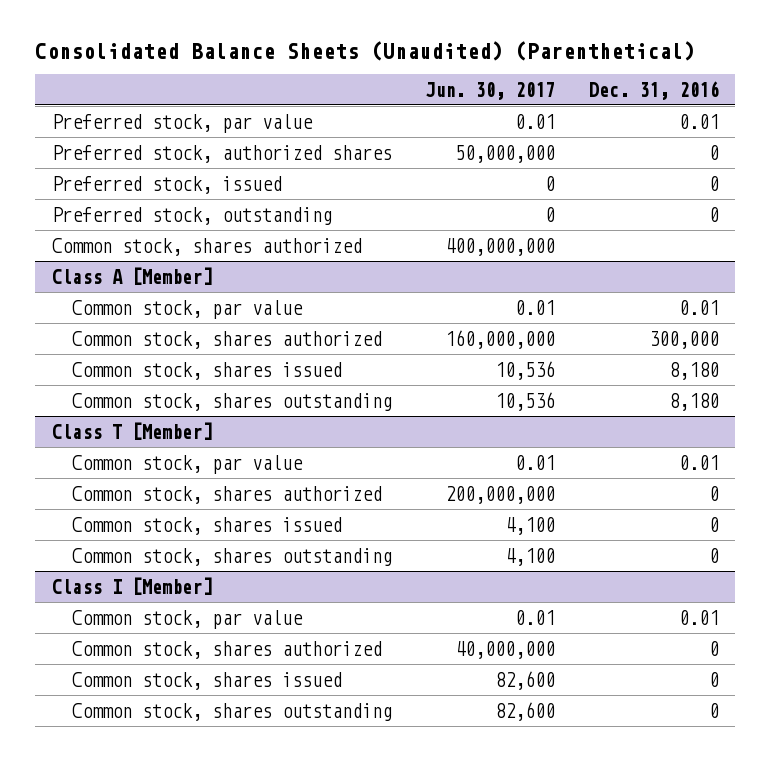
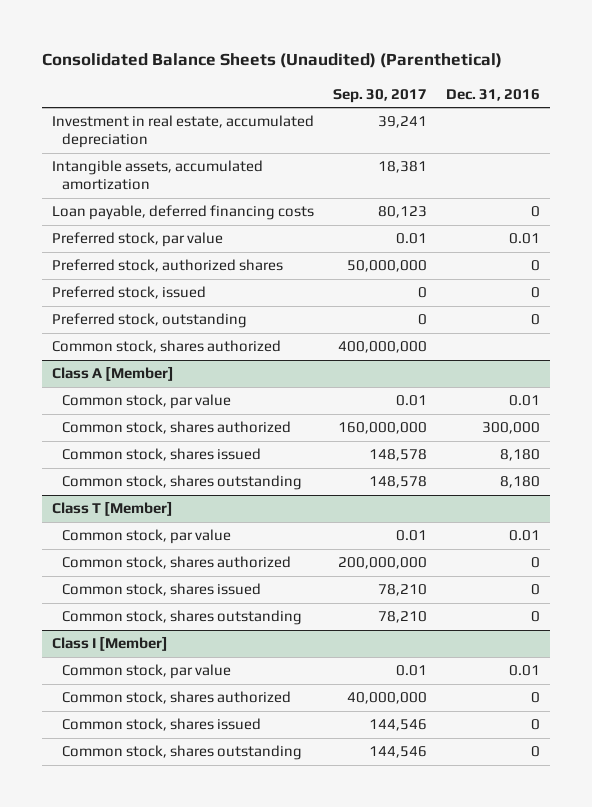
[425,81,556,100] Jun. 30, 2017 -> none
none -> [333,88,428,103] Sep. 30, 2017
none -> [51,115,314,148] Investment in real estate, accumulated depreciation
none -> [51,160,263,190] Intangible assets, accumulated amortization
none -> [51,205,314,221] Loan payable, deferred financing costs

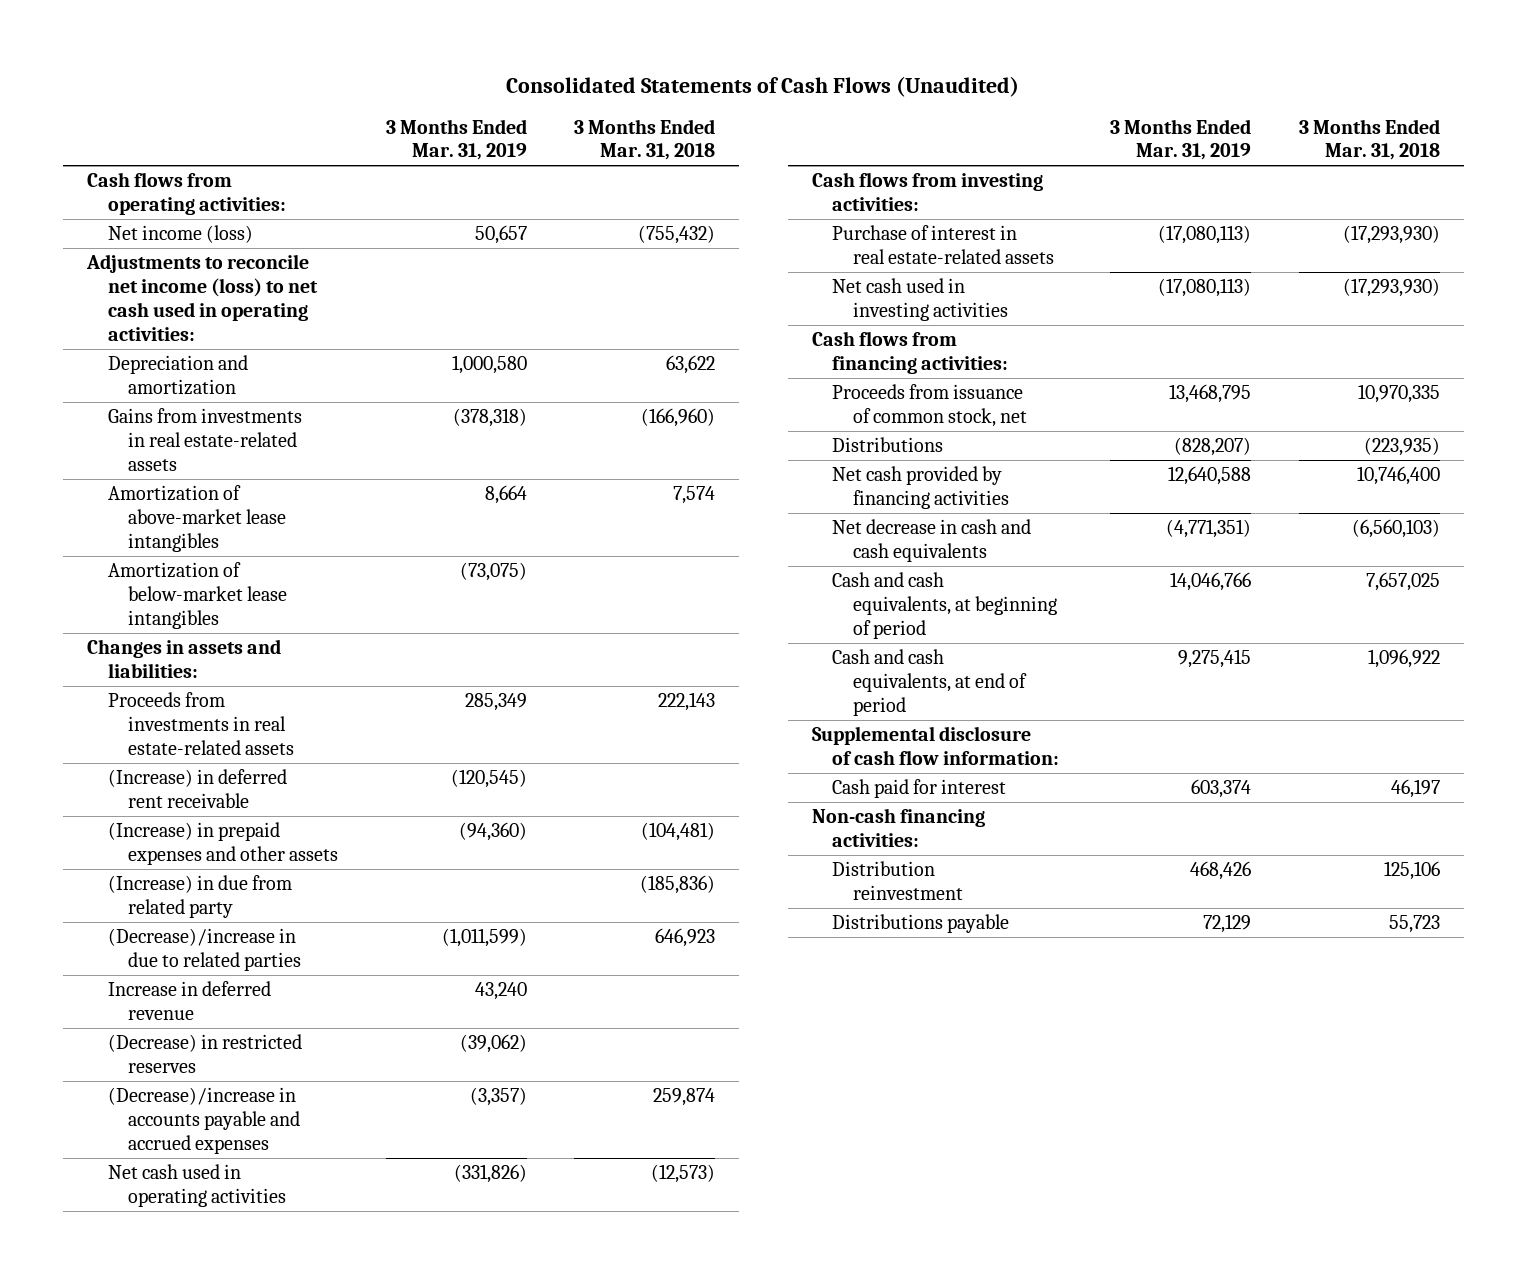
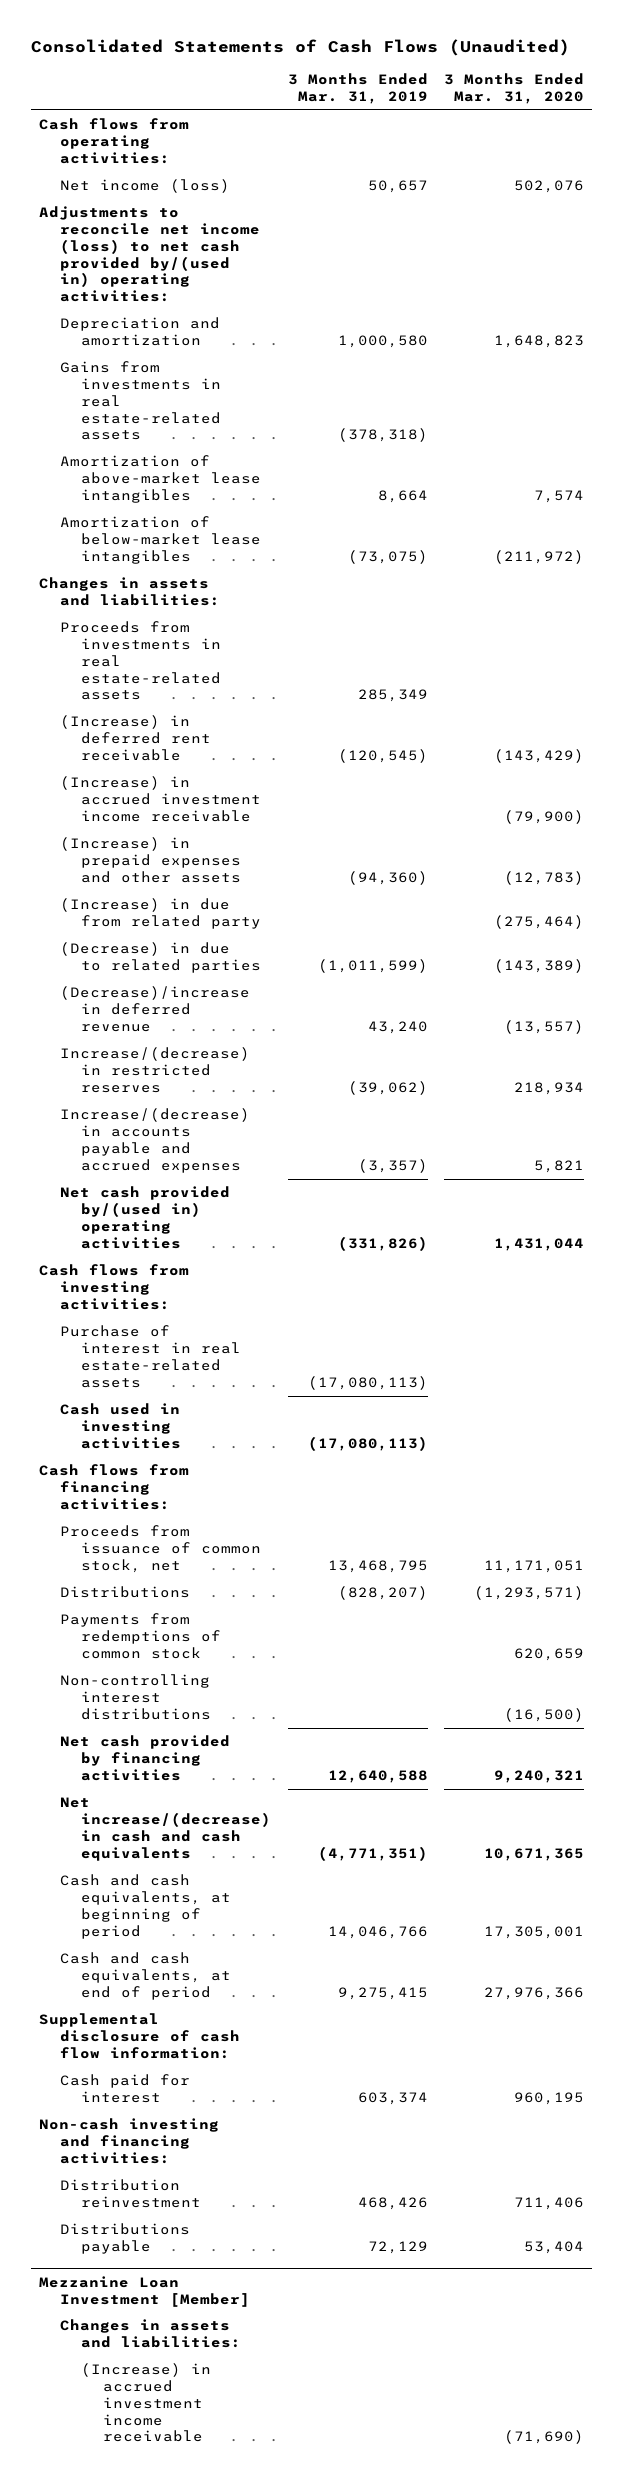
[574,118,716,161] 3 Months Ended Mar. 31, 2018 -> none
none -> [443,72,584,104] 3 Months Ended Mar. 31, 2020
[86,254,318,341] Adjustments to reconcile net income (loss) to net cash used in operating activities: -> [38,206,261,303] Adjustments to reconcile net income (loss) to net cash provided by/(used in) operating activities:
none -> [60,776,262,822] (Increase) in accrued investment income receivable
[107,928,302,971] (Decrease)/increase in due to related parties -> [60,942,262,974] (Decrease) in due to related parties
[107,981,271,1020] Increase in deferred revenue -> [60,986,251,1032] (Decrease)/increase in deferred revenue
[107,1034,302,1073] (Decrease) in restricted reserves -> [60,1047,251,1093] Increase/(decrease) in restricted reserves
[107,1087,301,1154] (Decrease)/increase in accounts payable and accrued expenses -> [60,1108,251,1173] Increase/(decrease) in accounts payable and accrued expenses
[107,1164,287,1207] Net cash used in operating activities -> [60,1186,231,1249] Net cash provided by/(used in) operating activities
[832,278,1008,321] Net cash used in investing activities -> [60,1403,182,1449] Cash used in investing activities
none -> [60,1613,222,1659] Payments from redemptions of common stock
none -> [60,1674,212,1720] Non-controlling interest distributions
[832,519,1032,562] Net decrease in cash and cash equivalents -> [60,1797,272,1861] Net increase/(decrease) in cash and cash equivalents
[811,808,985,847] Non-cash financing activities: -> [38,2118,219,2164] Non-cash investing and financing activities:
none -> [38,2275,251,2307] Mezzanine Loan Investment [Member]
none -> [60,2319,242,2349] Changes in assets and liabilities:
none -> [81,2363,212,2443] (Increase) in accrued investment income receivable

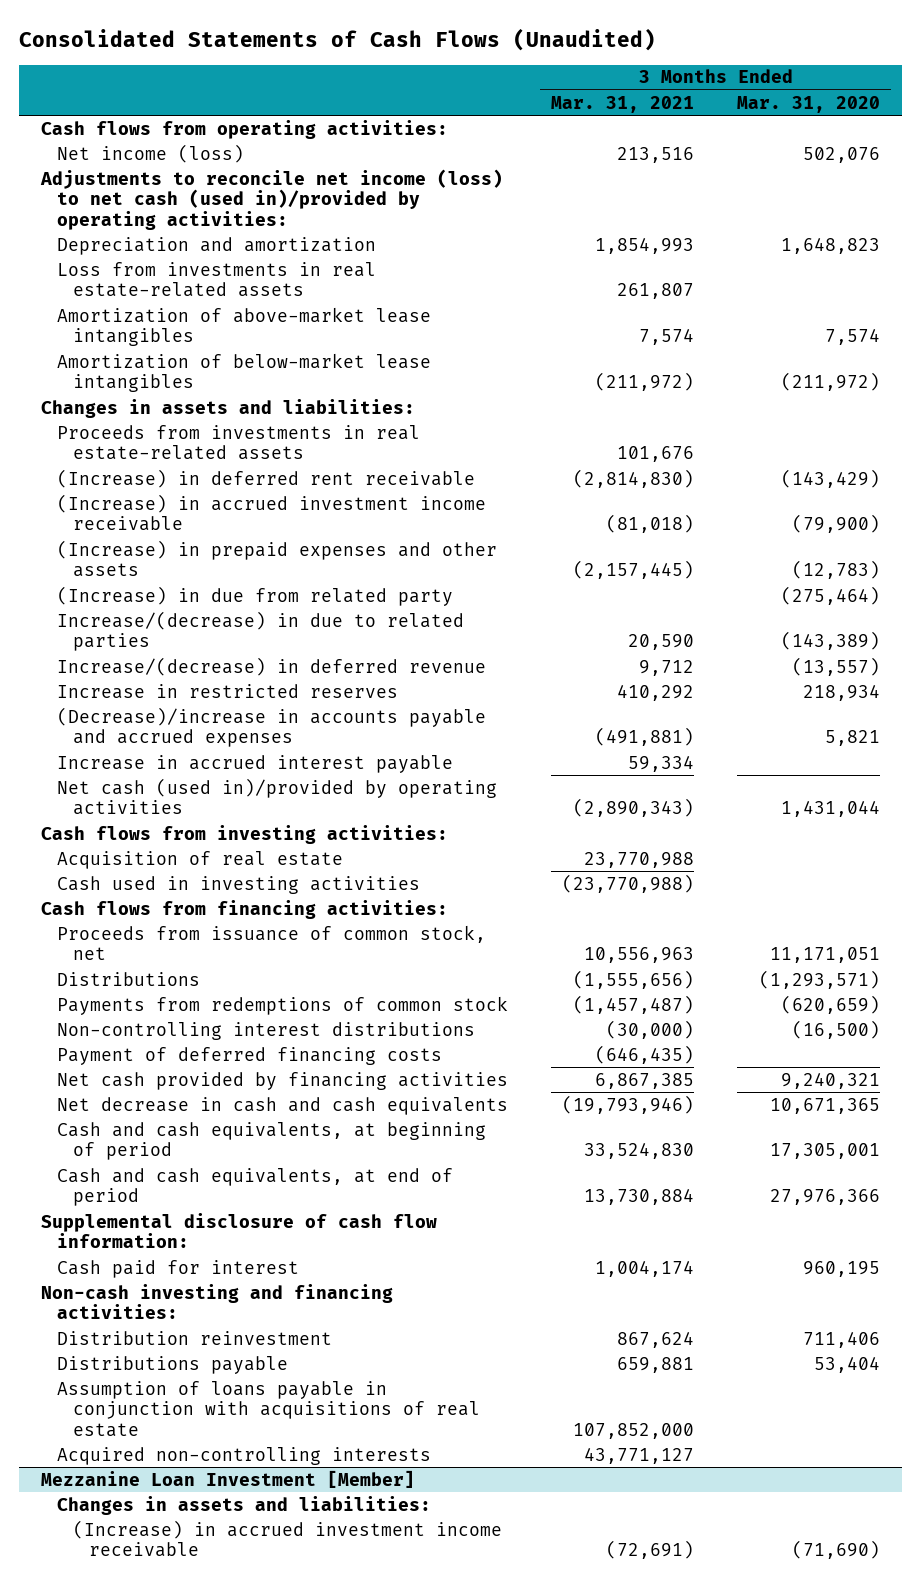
[287,72,428,104] 3 Months Ended Mar. 31, 2019 -> none
none -> [551,95,695,113] Mar. 31, 2021
[38,206,261,303] Adjustments to reconcile net income (loss) to net cash provided by/(used in) operating activities: -> [40,168,504,230] Adjustments to reconcile net income (loss) to net cash (used in)/provided by operating activities:
[60,361,222,441] Gains from investments in real estate-related assets -> [56,261,376,298] Loss from investments in real estate-related assets
[60,942,262,974] (Decrease) in due to related parties -> [56,610,464,652] Increase/(decrease) in due to related parties
[60,986,251,1032] (Decrease)/increase in deferred revenue -> [56,656,486,676] Increase/(decrease) in deferred revenue
[60,1047,251,1093] Increase/(decrease) in restricted reserves -> [56,683,398,699] Increase in restricted reserves
[60,1108,251,1173] Increase/(decrease) in accounts payable and accrued expenses -> [56,706,486,748] (Decrease)/increase in accounts payable and accrued expenses
none -> [56,754,453,773] Increase in accrued interest payable
[60,1186,231,1249] Net cash provided by/(used in) operating activities -> [56,777,497,816] Net cash (used in)/provided by operating activities
[60,1325,242,1388] Purchase of interest in real estate-related assets -> none
none -> [56,850,343,869] Acquisition of real estate
[513,1647,584,1661] 620,659 -> [781,994,881,1014] (620,659)
none -> [56,1046,442,1065] Payment of deferred financing costs
[60,1797,272,1861] Net increase/(decrease) in cash and cash equivalents -> [56,1096,508,1115] Net decrease in cash and cash equivalents
none -> [56,1380,480,1437] Assumption of loans payable in conjunction with acquisitions of real estate
none -> [56,1446,431,1465] Acquired non-controlling interests

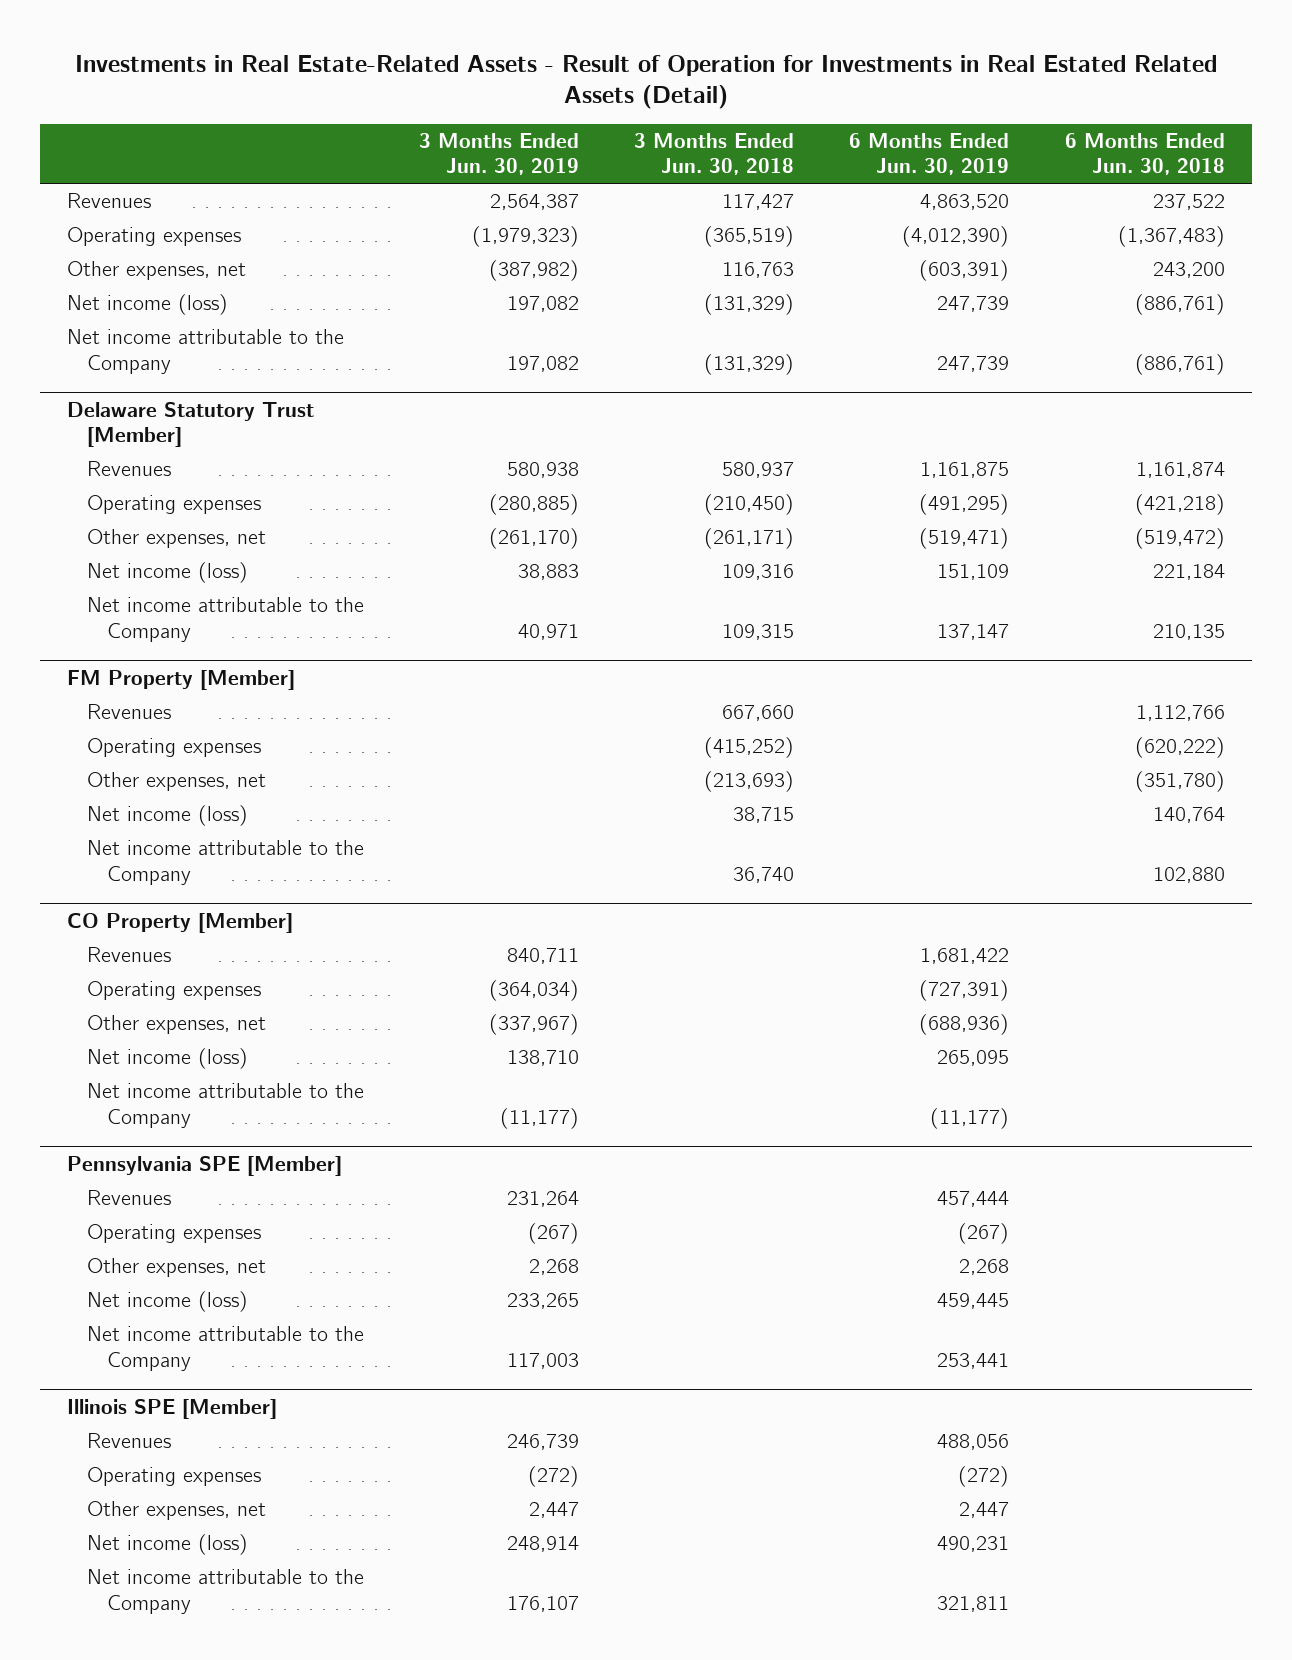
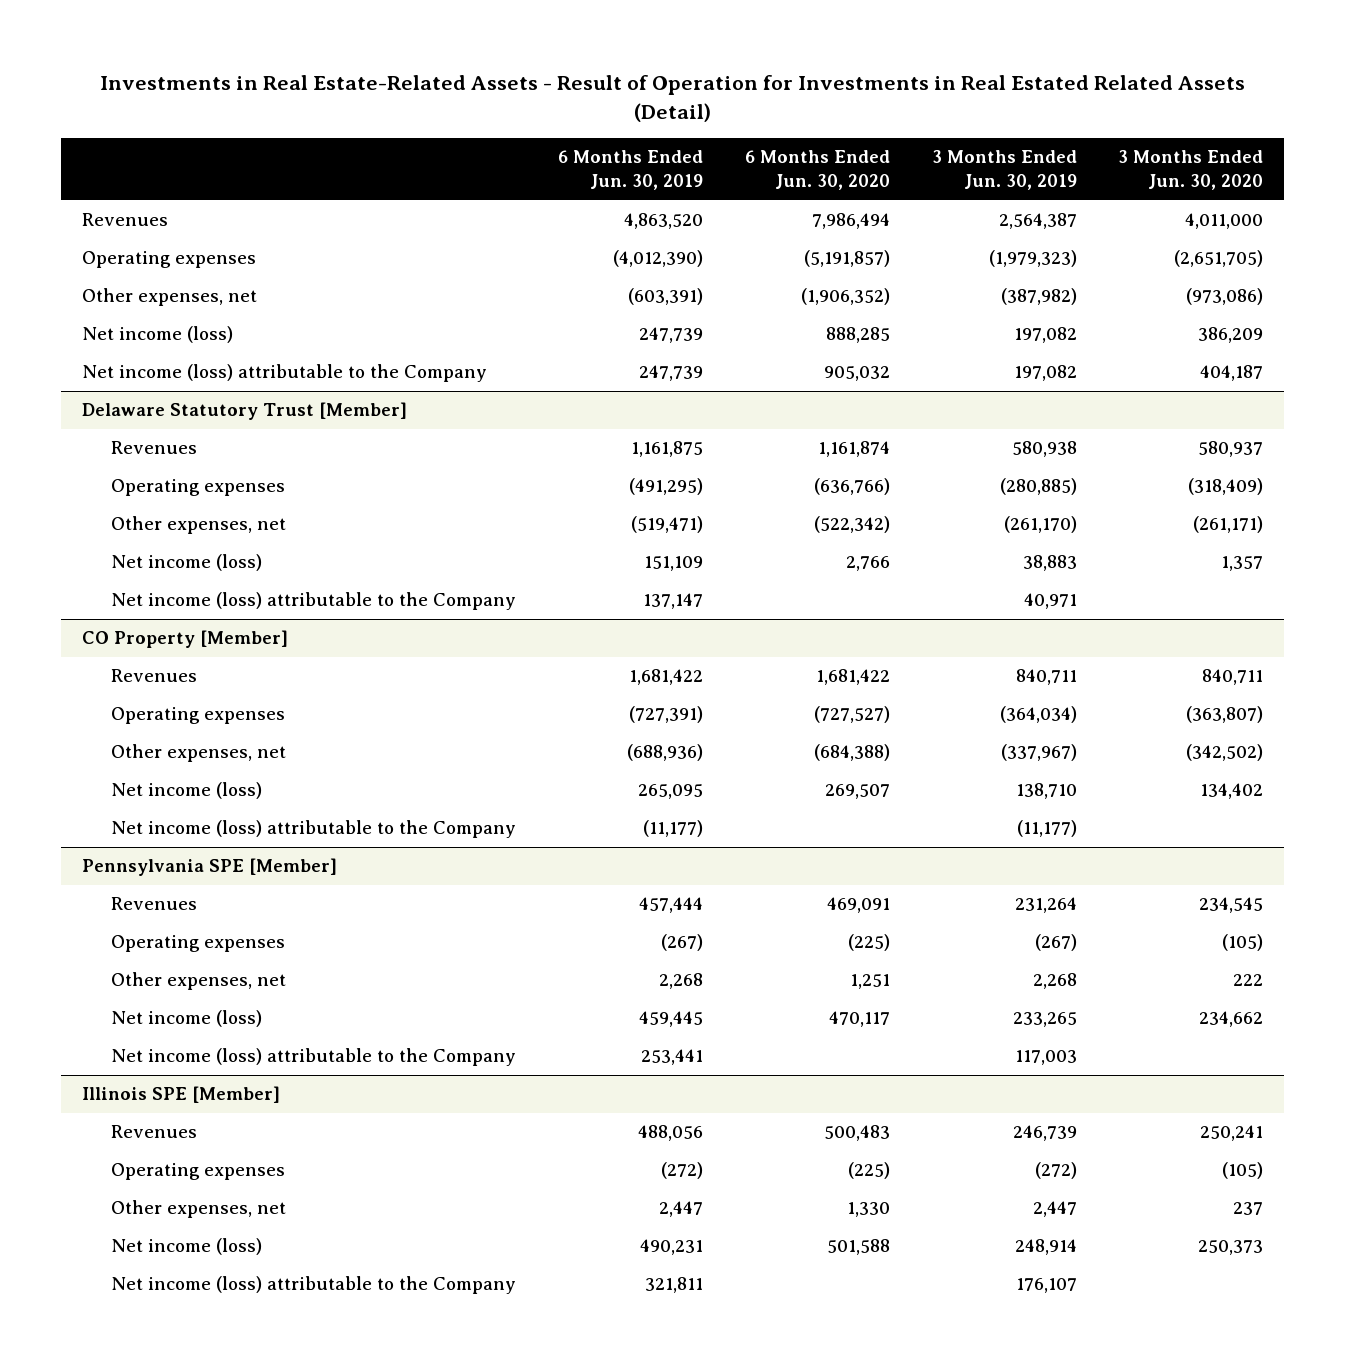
[634,133,795,176] 3 Months Ended Jun. 30, 2018 -> none
[1064,133,1225,176] 6 Months Ended Jun. 30, 2018 -> none
none -> [744,150,890,191] 6 Months Ended Jun. 30, 2020
none -> [1118,150,1264,191] 3 Months Ended Jun. 30, 2020
[67,329,345,374] Net income attributable to the Company -> [81,364,487,383] Net income (loss) attributable to the Company
[67,669,296,690] FM Property [Member] -> none
[87,704,172,720] Revenues -> none
[87,738,262,758] Operating expenses -> none
[87,772,267,792] Other expenses, net -> none
[87,805,249,827] Net income (loss) -> none
[87,840,365,885] Net income attributable to the Company -> none
[87,597,365,642] Net income attributable to the Company -> [111,592,517,611] Net income (loss) attributable to the Company
[87,1083,365,1128] Net income attributable to the Company -> [111,820,517,839] Net income (loss) attributable to the Company
[87,1326,365,1371] Net income attributable to the Company -> [111,1048,517,1067] Net income (loss) attributable to the Company
[87,1569,365,1614] Net income attributable to the Company -> [111,1276,517,1295] Net income (loss) attributable to the Company

